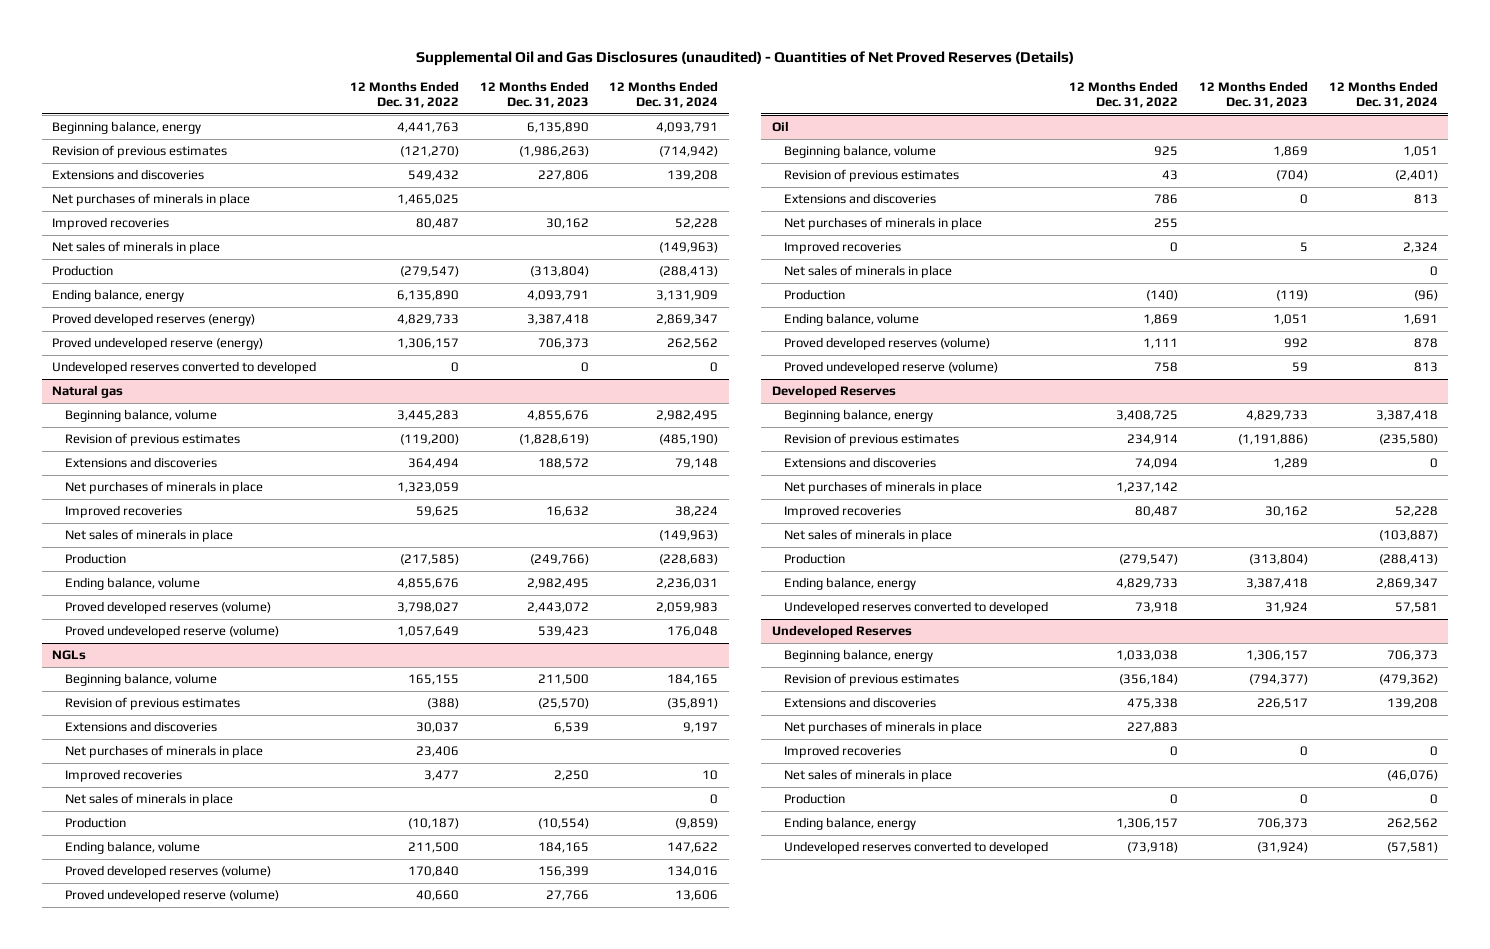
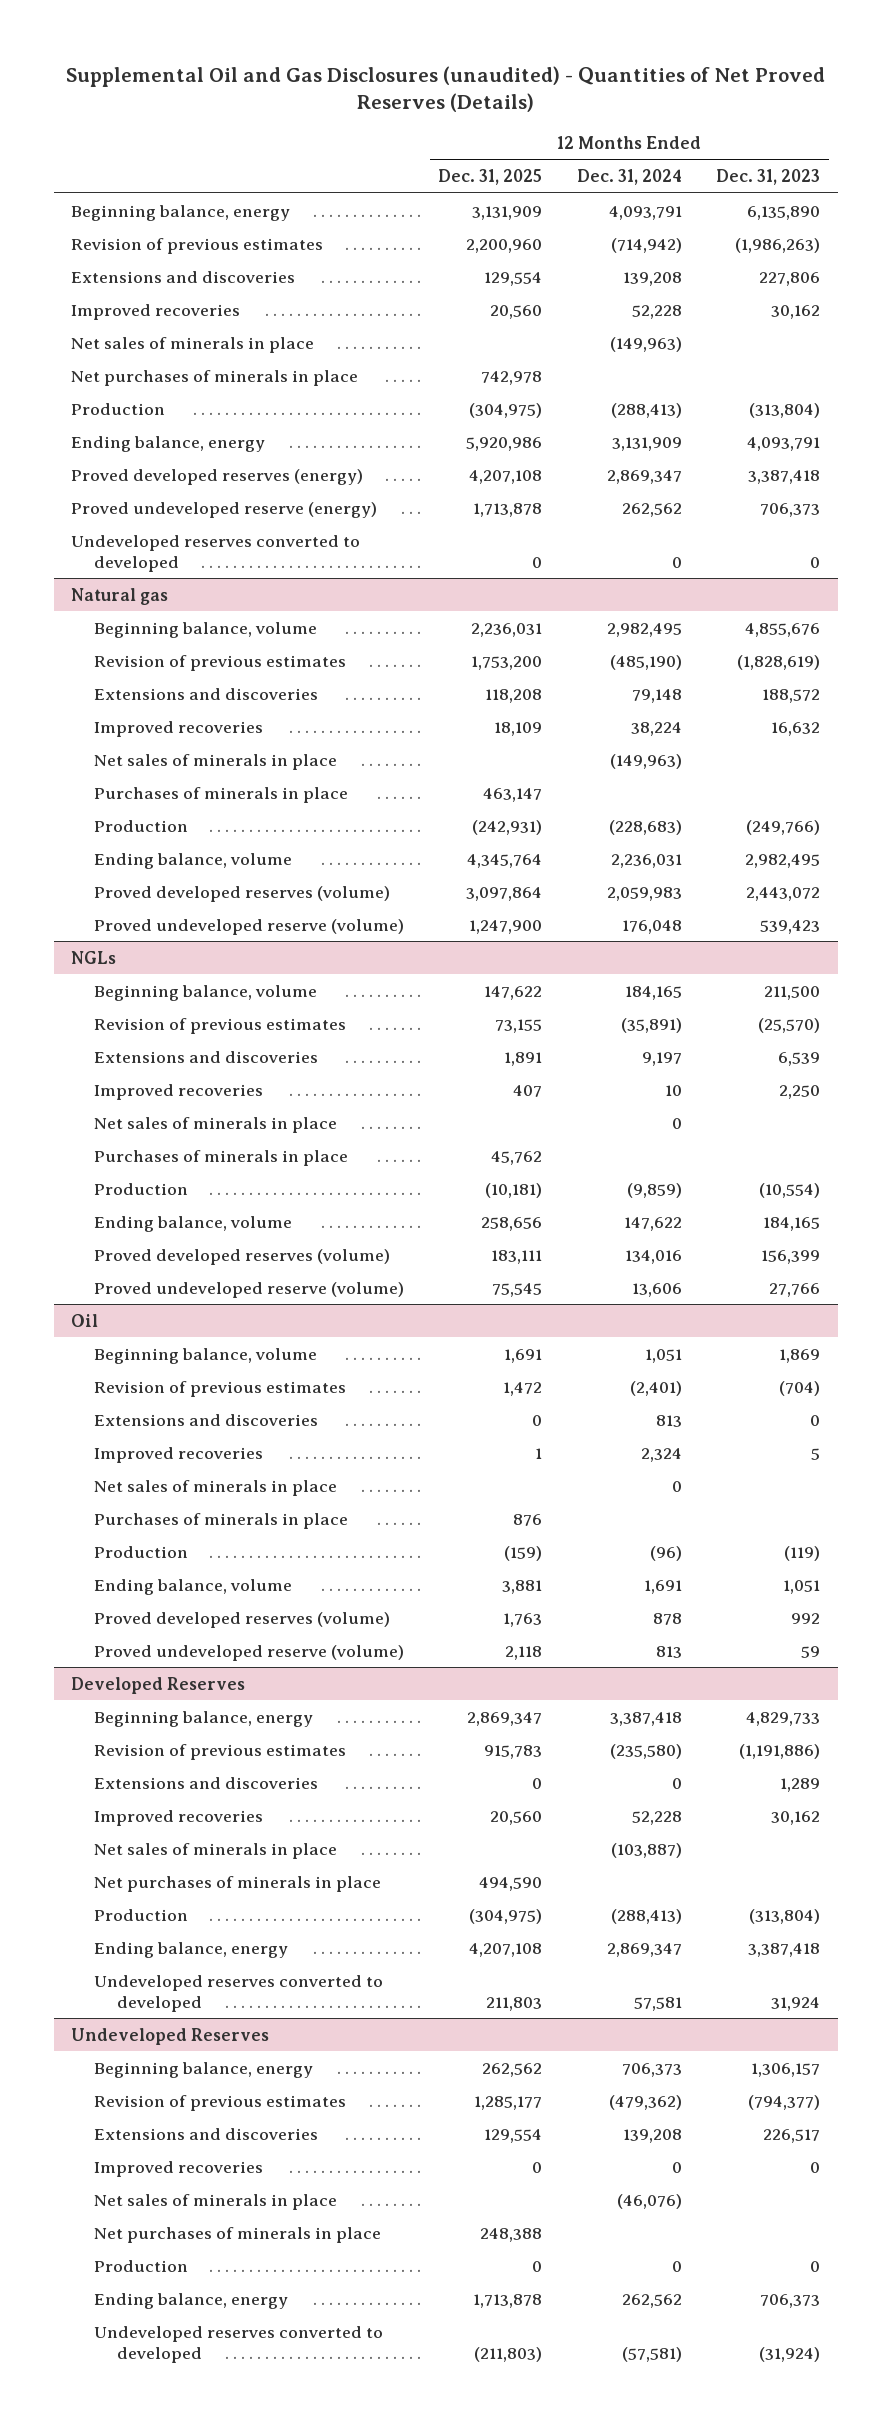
[349,80,459,108] 12 Months Ended Dec. 31, 2022 -> none
none -> [438,169,543,186] Dec. 31, 2025
[52,193,251,207] Net purchases of minerals in place -> [71,369,359,386] Net purchases of minerals in place
[64,481,263,495] Net purchases of minerals in place -> none
none -> [93,786,348,803] Purchases of minerals in place
[64,745,263,759] Net purchases of minerals in place -> none
none -> [93,1149,348,1166] Purchases of minerals in place
[784,217,983,231] Net purchases of minerals in place -> none
none -> [93,1512,348,1529] Purchases of minerals in place
[784,481,983,495] Net purchases of minerals in place -> [93,1875,381,1892] Net purchases of minerals in place
[784,721,983,735] Net purchases of minerals in place -> [93,2226,381,2243] Net purchases of minerals in place

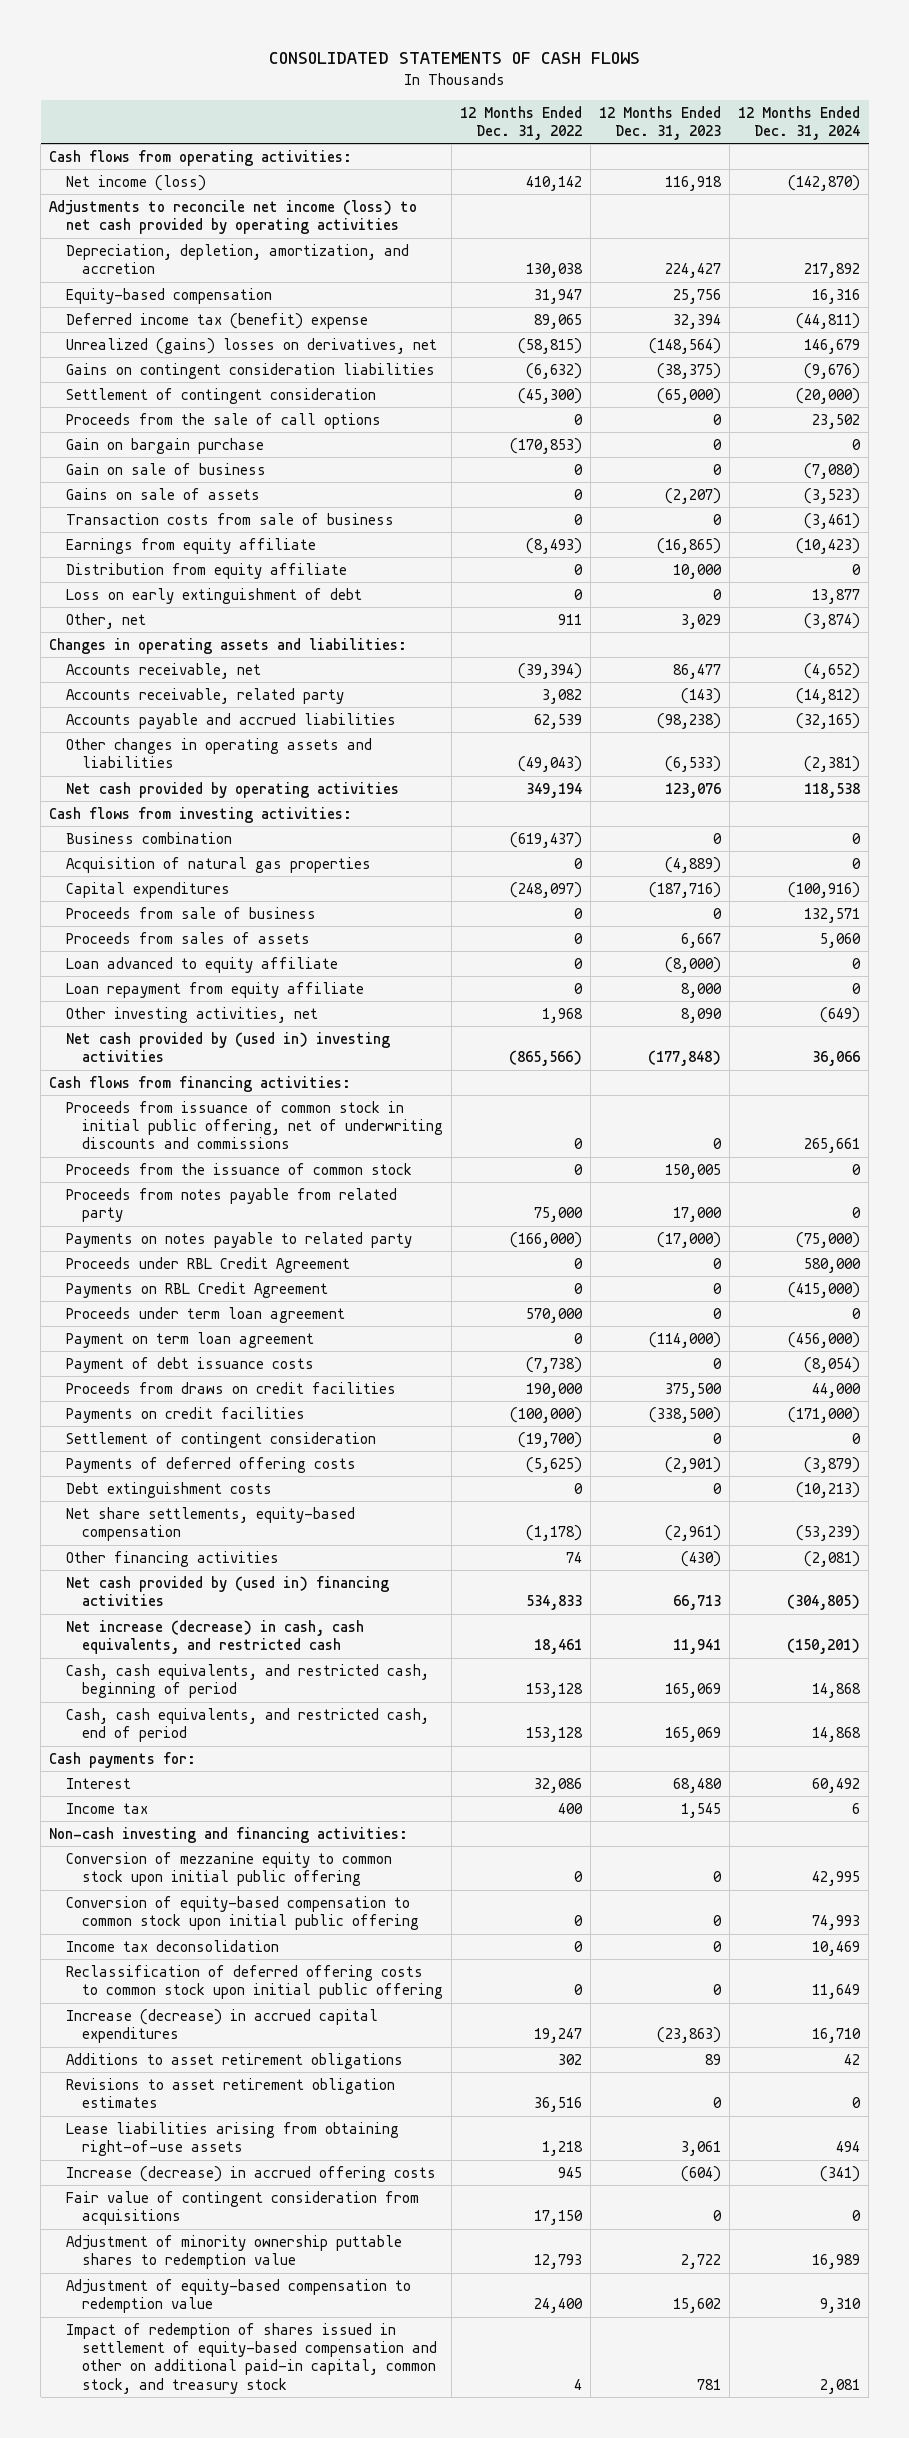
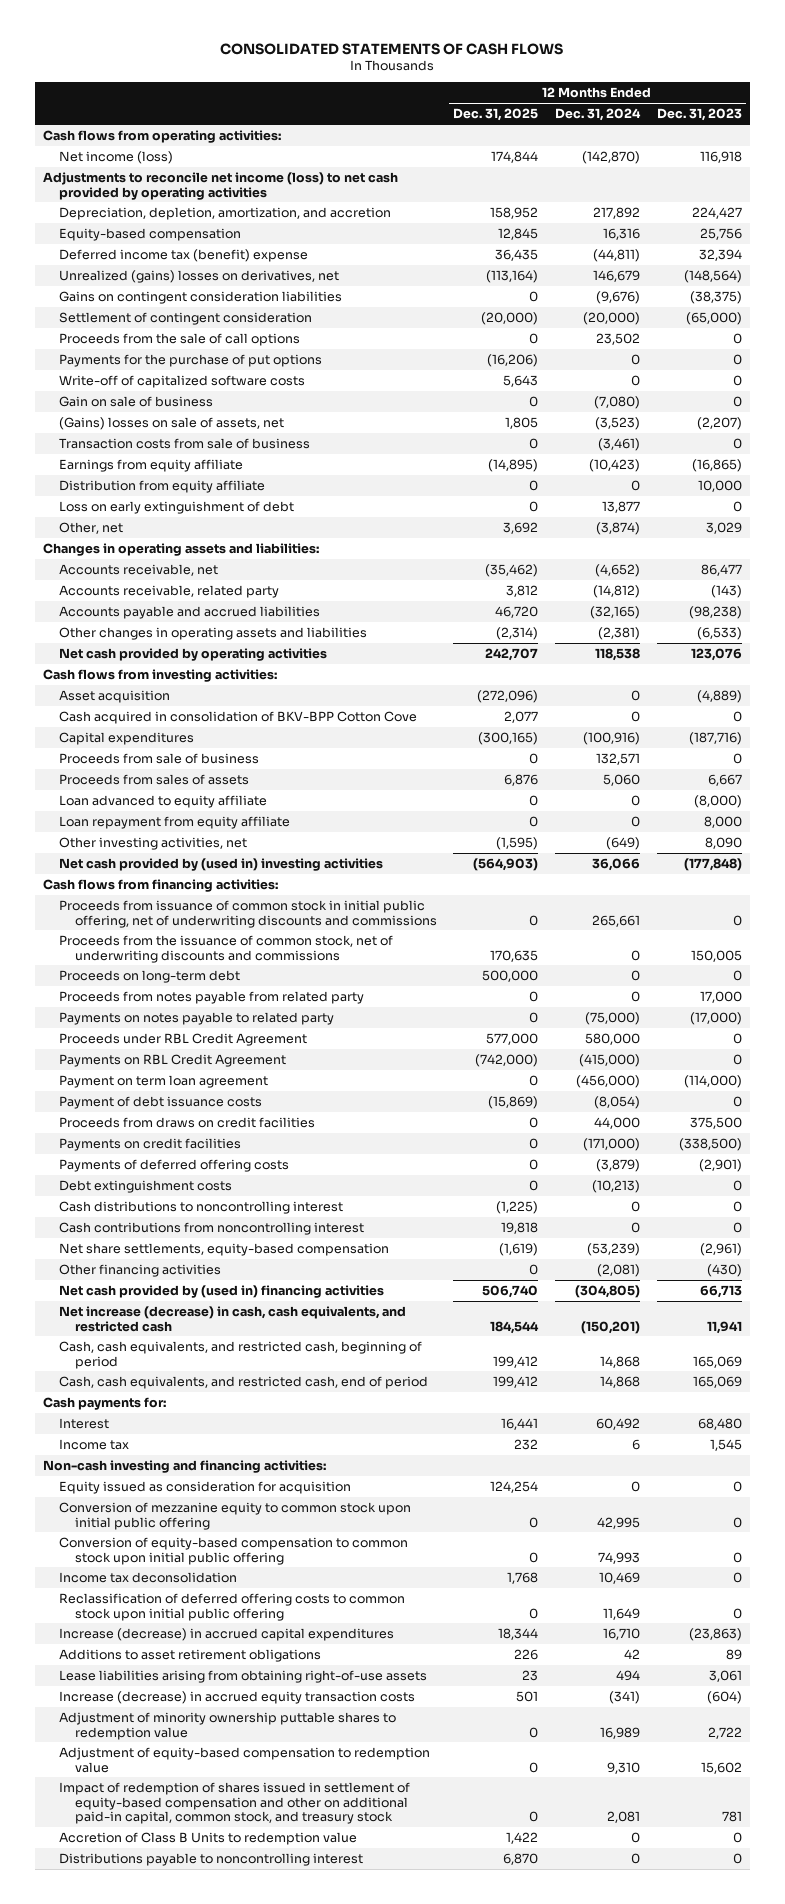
[459,105,582,140] 12 Months Ended Dec. 31, 2022 -> none
none -> [453,108,539,122] Dec. 31, 2025
[65,437,264,454] Gain on bargain purchase -> none
none -> [58,353,322,367] Payments for the purchase of put options
none -> [58,374,305,388] Write-off of capitalized software costs
[65,487,260,500] Gains on sale of assets -> [58,416,284,430] (Gains) losses on sale of assets, net
[65,831,232,844] Business combination -> none
[65,856,371,873] Acquisition of natural gas properties -> [58,689,170,703] Asset acquisition
none -> [58,710,417,724] Cash acquired in consolidation of BKV-BPP Cotton Cove
[65,1162,412,1175] Proceeds from the issuance of common stock -> [58,934,393,963] Proceeds from the issuance of common stock, net of underwriting discounts and commissions
none -> [58,969,240,983] Proceeds on long-term debt
[65,1306,345,1323] Proceeds under term loan agreement -> none
[65,1431,376,1448] Settlement of contingent consideration -> none
none -> [58,1200,343,1214] Cash distributions to noncontrolling interest
none -> [58,1221,364,1235] Cash contributions from noncontrolling interest
none -> [58,1480,351,1494] Equity issued as consideration for acquisition
[65,2077,395,2109] Revisions to asset retirement obligation estimates -> none
[65,2190,419,2226] Fair value of contingent consideration from acquisitions -> none
[65,2165,436,2182] Increase (decrease) in accrued offering costs -> [58,1690,415,1704] Increase (decrease) in accrued equity transaction costs
none -> [58,1831,357,1845] Accretion of Class B Units to redemption value
none -> [58,1852,363,1866] Distributions payable to noncontrolling interest

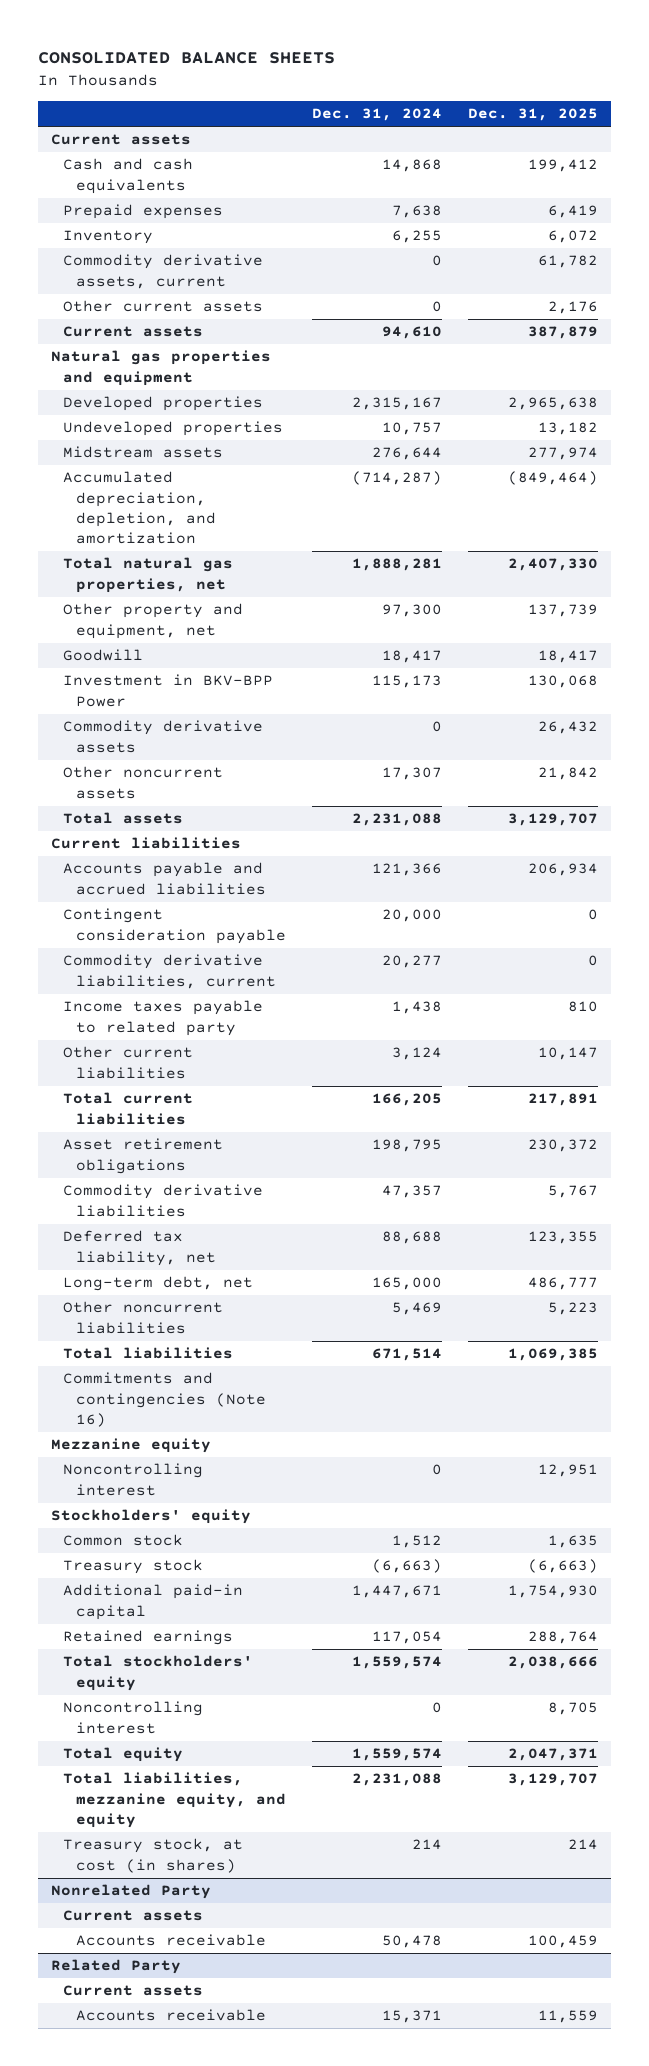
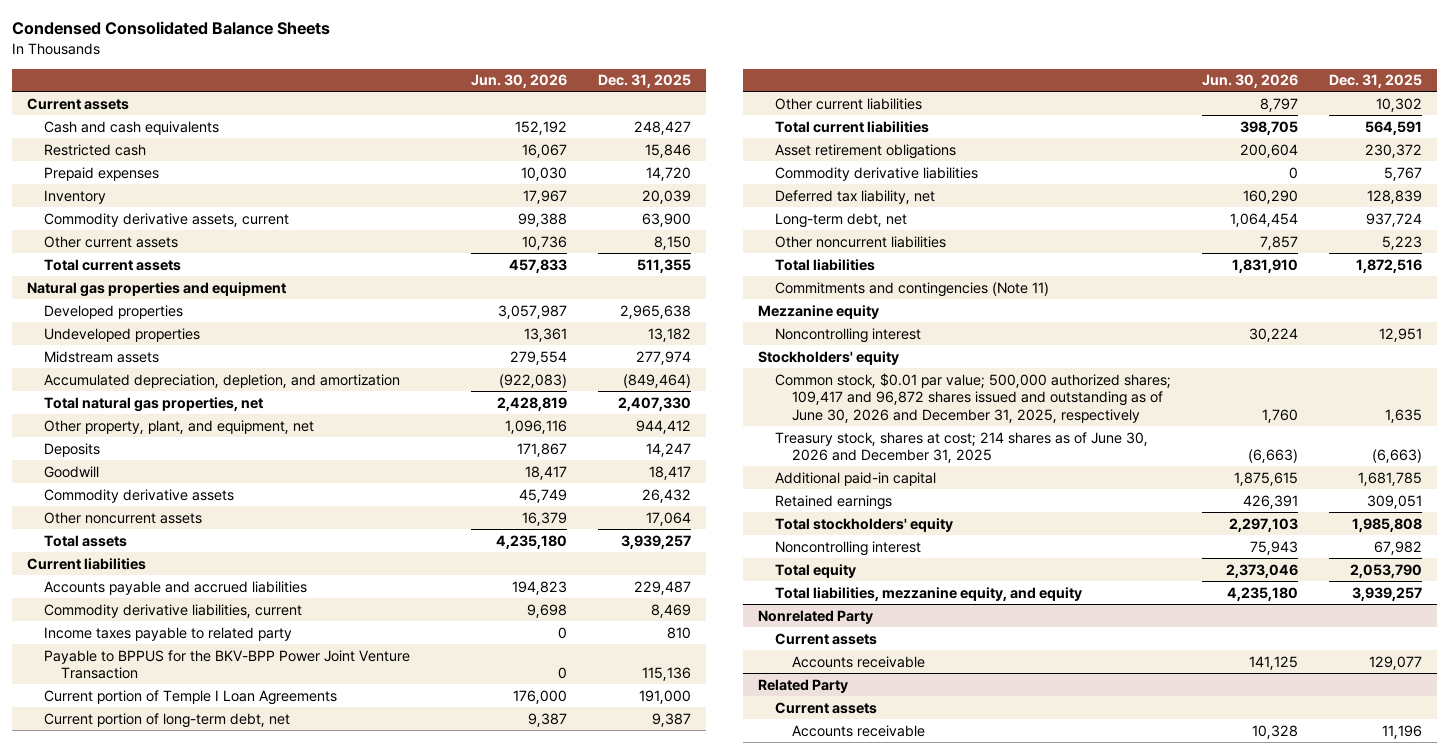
[38,52,336,65] CONSOLIDATED BALANCE SHEETS -> [11,21,330,36] Condensed Consolidated Balance Sheets
[311,108,442,122] Dec. 31, 2024 -> none
none -> [471,74,568,89] Jun. 30, 2026
[527,159,598,173] 199,412 -> [634,120,692,135] 248,427
none -> [44,143,147,156] Restricted cash
[547,205,598,219] 6,419 -> [646,166,692,181] 14,720
[547,230,598,244] 6,072 -> [642,189,692,204] 20,039
[537,255,598,269] 61,782 -> [642,212,692,227] 63,900
[547,301,598,315] 2,176 -> [654,235,692,250] 8,150
[63,326,204,338] Current assets -> [44,258,182,271] Total current assets
[527,326,598,340] 387,879 -> [637,258,692,273] 511,355
[63,603,244,639] Other property and equipment, net -> [44,419,315,434] Other property, plant, and equipment, net
[527,604,598,618] 137,739 -> [636,419,692,434] 944,412
none -> [44,442,101,457] Deposits
[63,674,274,707] Investment in BKV-BPP Power -> none
[537,767,598,781] 21,842 -> [646,511,692,526] 17,064
[507,813,598,827] 3,129,707 -> [621,534,692,549] 3,939,257
[63,908,286,944] Contingent consideration payable -> none
[527,863,598,877] 206,934 -> [634,580,692,595] 229,487
[587,955,598,967] 0 -> [651,603,692,618] 8,469
none -> [44,649,411,680] Payable to BPPUS for the BKV-BPP Power Joint Venture Transaction
none -> [44,689,338,705] Current portion of Temple I Loan Agreements
none -> [44,712,291,728] Current portion of long-term debt, net
[537,1047,598,1061] 10,147 -> [1375,97,1422,112] 10,302
[527,1093,598,1107] 217,891 -> [1364,120,1422,135] 564,591
[527,1231,598,1245] 123,355 -> [1366,189,1422,204] 128,839
[527,1277,598,1291] 486,777 -> [1365,212,1422,227] 937,724
[507,1348,598,1362] 1,069,385 -> [1355,258,1422,273] 1,872,516
[63,1372,266,1427] Commitments and contingencies (Note 16) -> [775,281,1050,297] Commitments and contingencies (Note 11)
[63,1838,244,1873] Treasury stock, at cost (in shares) -> none
[63,1534,184,1547] Common stock -> [775,372,1172,423] Common stock, $0.01 par value; 500,000 authorized shares; 109,417 and 96,872 shares issued and outstanding as of June 30, 2026 and December 31, 2025, respectively
[63,1559,204,1575] Treasury stock -> [775,431,1149,464] Treasury stock, shares at cost; 214 shares as of June 30, 2026 and December 31, 2025
[507,1585,598,1599] 1,754,930 -> [1357,471,1422,486] 1,681,785
[527,1631,598,1645] 288,764 -> [1366,494,1422,509] 309,051
[507,1656,598,1670] 2,038,666 -> [1351,517,1422,532] 1,985,808
[547,1702,598,1716] 8,705 -> [1373,540,1422,555] 67,982
[507,1748,598,1762] 2,047,371 -> [1349,563,1422,578] 2,053,790
[507,1773,598,1787] 3,129,707 -> [1351,586,1422,601] 3,939,257
[527,1935,598,1949] 100,459 -> [1368,655,1422,670] 129,077
[537,2010,598,2024] 11,559 -> [1381,724,1422,739] 11,196

